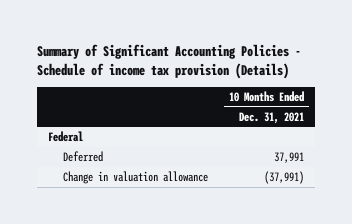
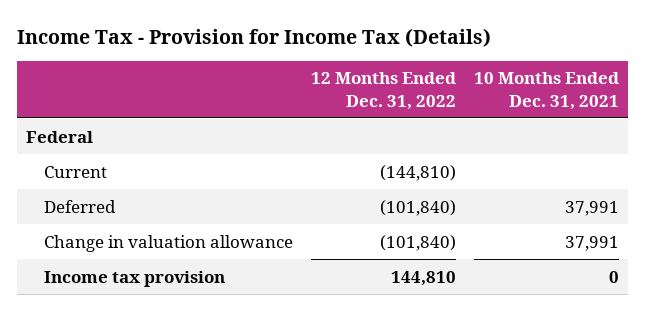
[37,44,302,79] Summary of Significant Accounting Policies - Schedule of income tax provision (Details) -> [17,27,492,47] Income Tax - Provision for Income Tax (Details)
none -> [310,72,456,110] 12 Months Ended Dec. 31, 2022
none -> [43,165,107,178] Current
[264,171,305,185] (37,991) -> [565,235,620,251] 37,991
none -> [43,270,225,287] Income tax provision

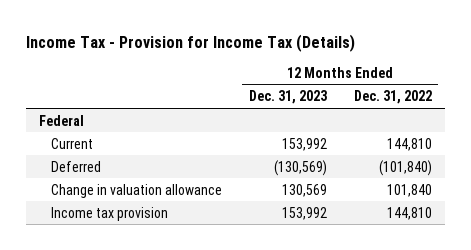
[474,72,620,110] 10 Months Ended Dec. 31, 2021 -> none
none -> [248,90,327,105] Dec. 31, 2023
[379,164,456,181] (144,810) -> [386,137,432,151] 144,810
[379,234,456,251] (101,840) -> [386,183,432,197] 101,840

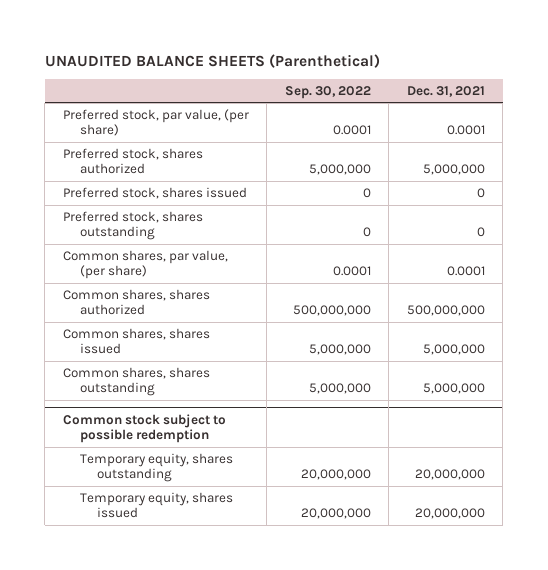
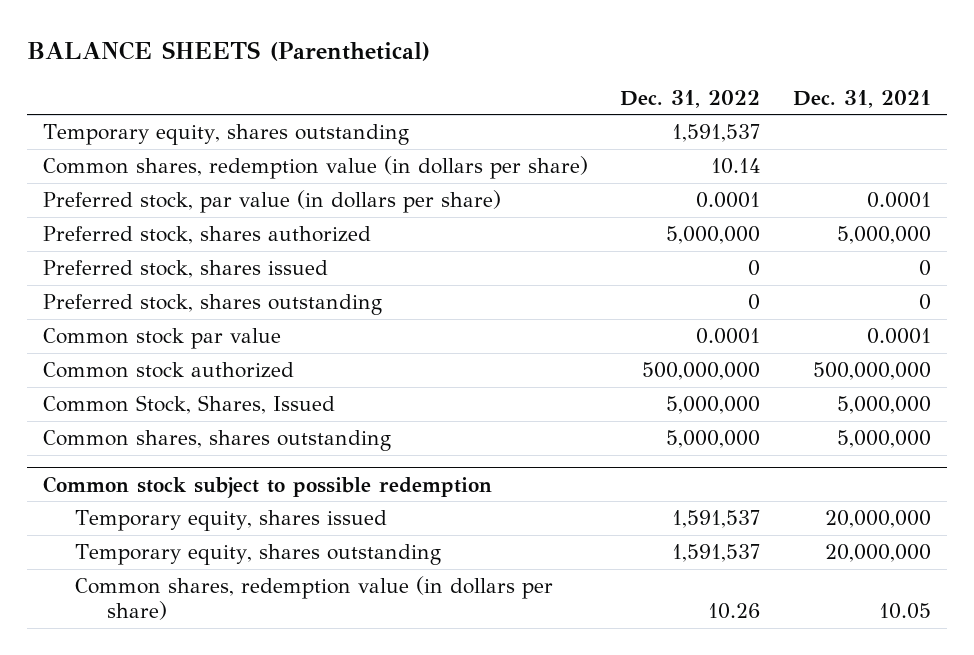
[44,53,380,68] UNAUDITED BALANCE SHEETS (Parenthetical) -> [26,41,430,62] BALANCE SHEETS (Parenthetical)
[284,85,371,99] Sep. 30, 2022 -> none
none -> [620,89,761,108] Dec. 31, 2022
none -> [43,124,410,146] Temporary equity, shares outstanding
none -> [43,156,589,180] Common shares, redemption value (in dollars per share)
[62,108,249,137] Preferred stock, par value, (per share) -> [43,190,502,214] Preferred stock, par value (in dollars per share)
[62,249,228,280] Common shares, par value, (per share) -> [43,328,282,350] Common stock par value
[62,288,210,316] Common shares, shares authorized -> [43,362,295,379] Common stock authorized
[62,327,210,355] Common shares, shares issued -> [43,395,336,415] Common Stock, Shares, Issued
[80,452,234,483] Temporary equity, shares outstanding -> [74,544,441,566] Temporary equity, shares outstanding
none -> [74,576,553,621] Common shares, redemption value (in dollars per share)

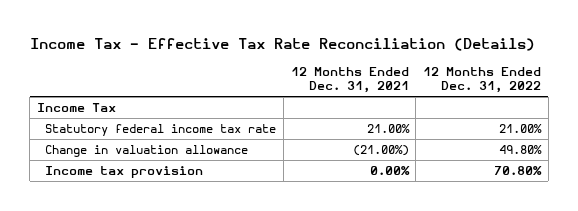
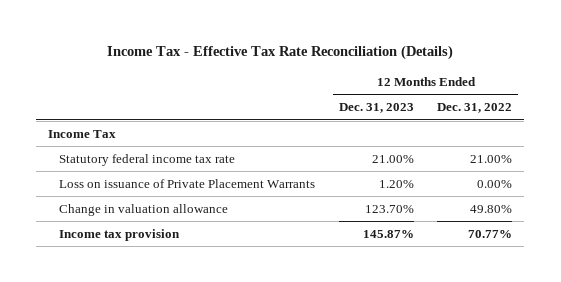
[290,66,409,94] 12 Months Ended Dec. 31, 2021 -> none
none -> [338,103,414,114] Dec. 31, 2023
none -> [59,178,316,188] Loss on issuance of Private Placement Warrants
[494,166,543,176] 70.80% -> [468,229,513,238] 70.77%

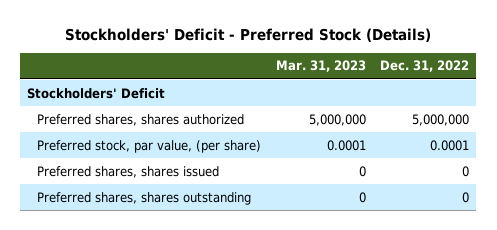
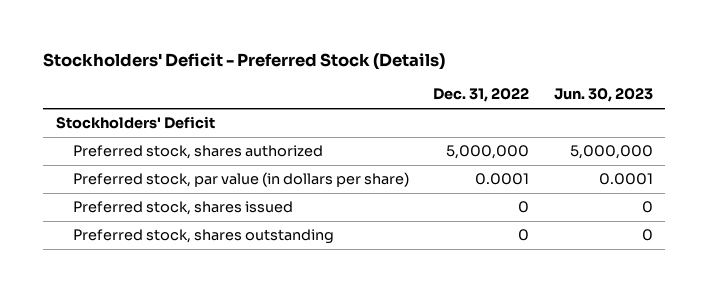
[275,60,366,73] Mar. 31, 2023 -> none
none -> [553,88,653,103] Jun. 30, 2023
[37,113,245,126] Preferred shares, shares authorized -> [72,145,323,160] Preferred stock, shares authorized
[37,139,262,153] Preferred stock, par value, (per share) -> [72,172,409,188] Preferred stock, par value (in dollars per share)
[37,165,220,178] Preferred shares, shares issued -> [72,201,293,216] Preferred stock, shares issued
[37,191,252,205] Preferred shares, shares outstanding -> [72,229,334,245] Preferred stock, shares outstanding

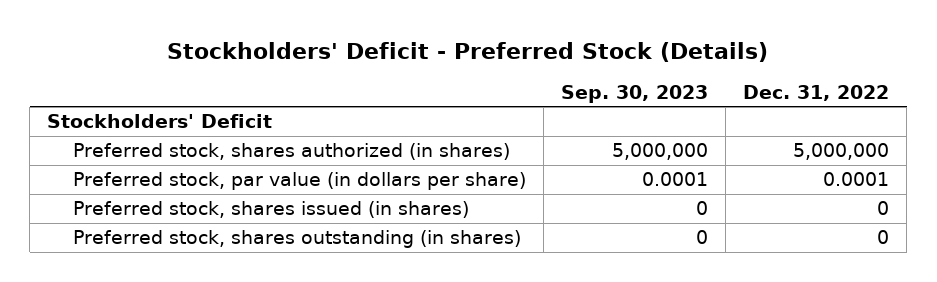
[553,88,653,103] Jun. 30, 2023 -> none
none -> [561,84,709,103] Sep. 30, 2023
[72,145,323,160] Preferred stock, shares authorized -> [72,143,510,161] Preferred stock, shares authorized (in shares)
[72,201,293,216] Preferred stock, shares issued -> [72,201,469,219] Preferred stock, shares issued (in shares)
[72,229,334,245] Preferred stock, shares outstanding -> [72,230,521,249] Preferred stock, shares outstanding (in shares)

